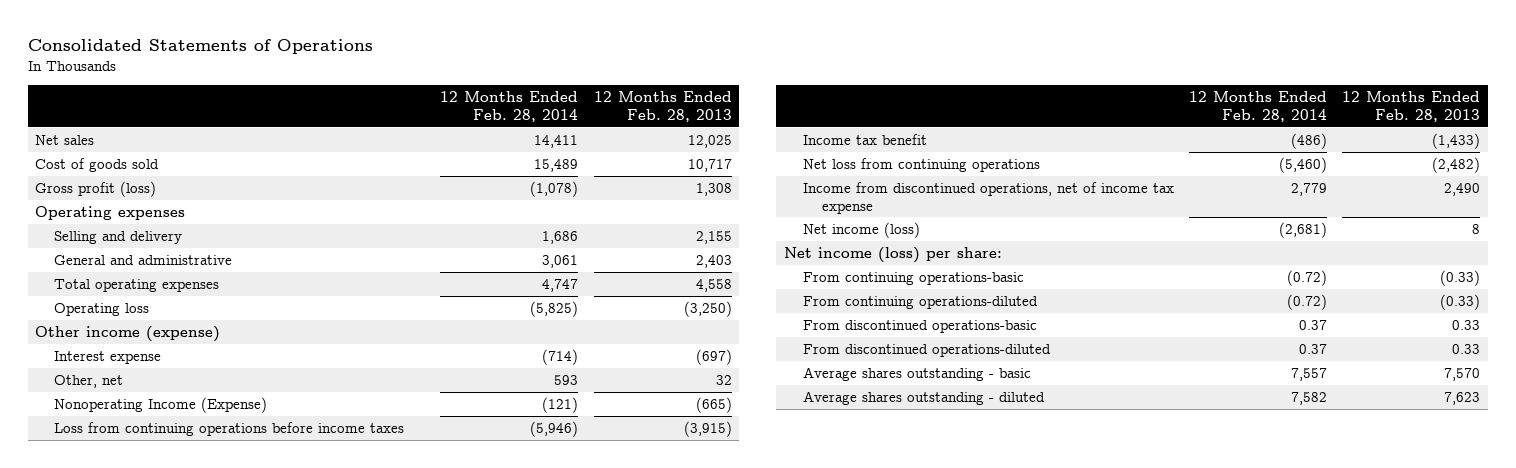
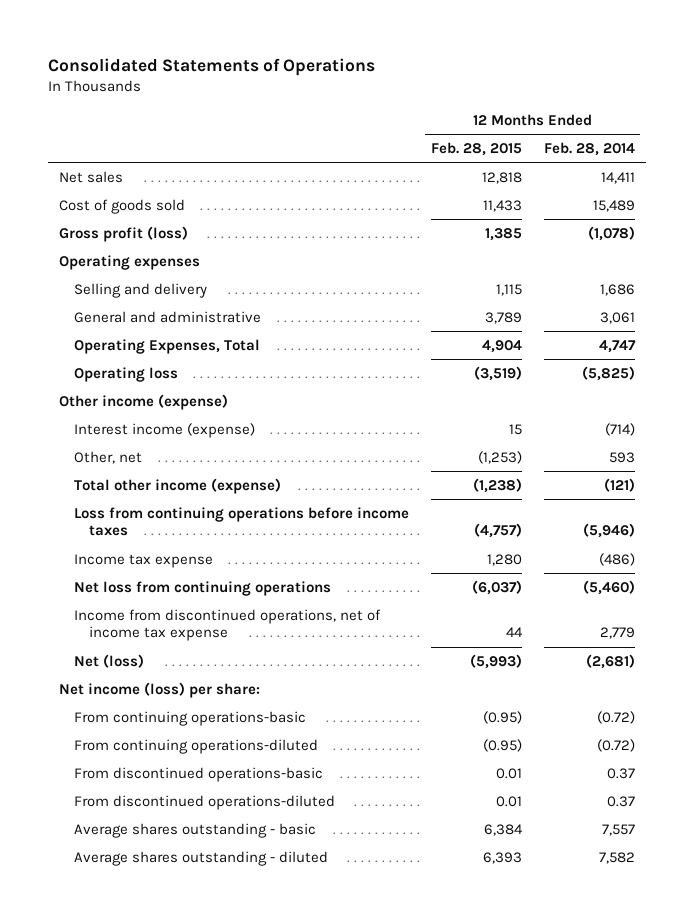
[593,91,732,122] 12 Months Ended Feb. 28, 2013 -> none
none -> [430,142,522,157] Feb. 28, 2015
[54,279,220,293] Total operating expenses -> [73,338,260,354] Operating Expenses, Total
[54,351,162,365] Interest expense -> [73,422,255,438] Interest income (expense)
[54,397,268,414] Nonoperating Income (Expense) -> [73,477,281,494] Total other income (expense)
[802,134,927,146] Income tax benefit -> [73,553,213,568] Income tax expense
[802,222,920,239] Net income (loss) -> [73,653,144,668] Net (loss)

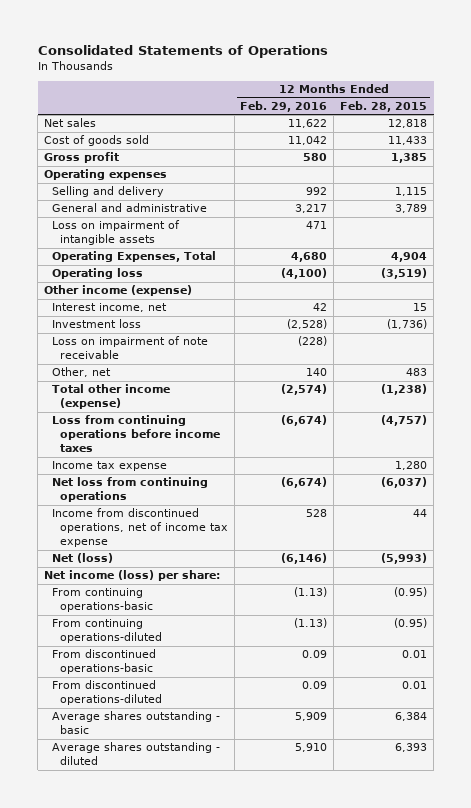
[543,142,635,157] Feb. 28, 2014 -> none
none -> [240,100,328,112] Feb. 29, 2016
[58,225,188,242] Gross profit (loss) -> [44,152,120,164] Gross profit
none -> [51,220,180,246] Loss on impairment of intangible assets
[73,422,255,438] Interest income (expense) -> [51,303,167,313] Interest income, net
none -> [51,319,141,329] Investment loss
none -> [51,336,208,360] Loss on impairment of note receivable
[477,450,522,464] (1,253) -> [406,368,428,377] 483

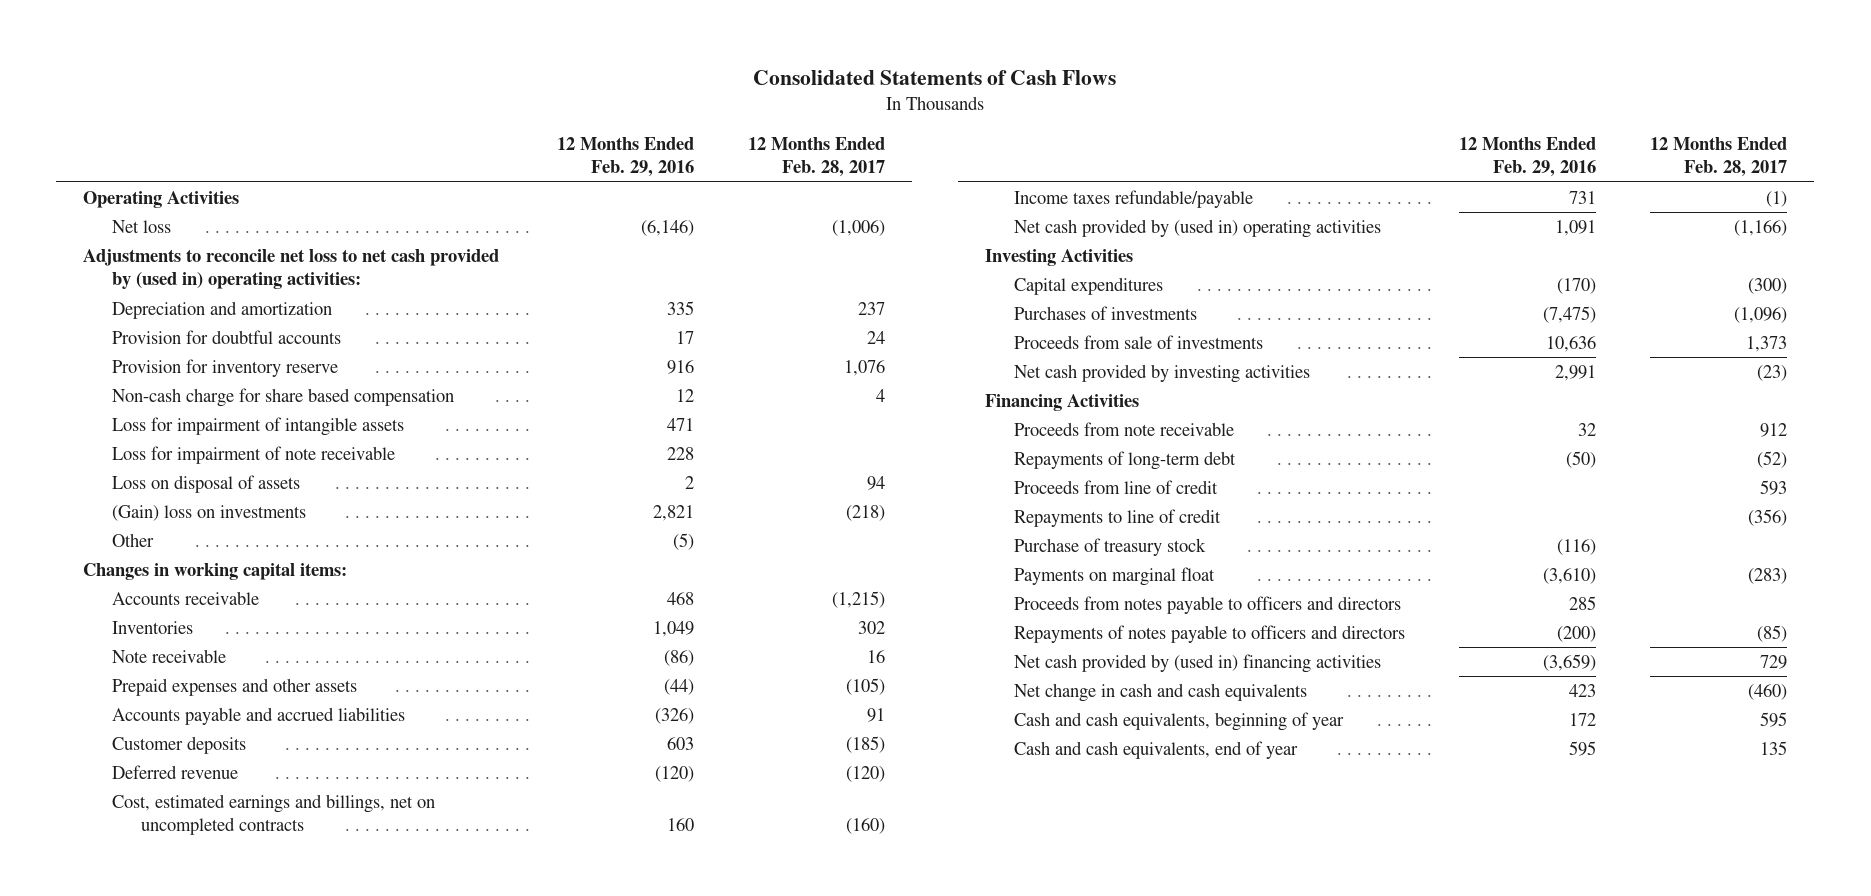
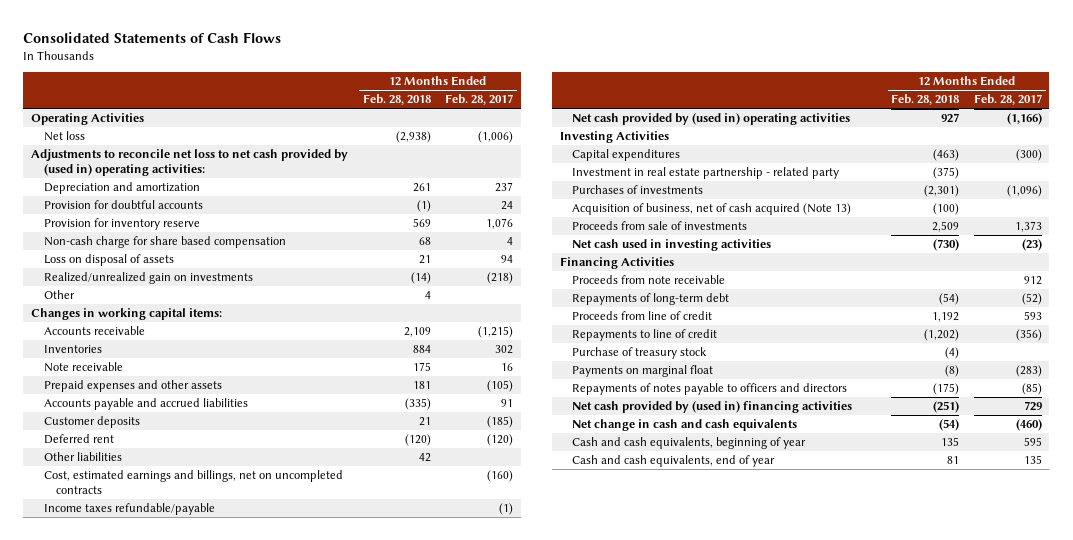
[557,136,695,178] 12 Months Ended Feb. 29, 2016 -> none
none -> [362,94,431,106] Feb. 28, 2018
[112,416,405,436] Loss for impairment of intangible assets -> none
[112,445,396,464] Loss for impairment of note receivable -> none
[112,504,307,521] (Gain) loss on investments -> [43,272,253,285] Realized/unrealized gain on investments
[112,764,239,779] Deferred revenue -> none
none -> [43,434,114,445] Deferred rent
none -> [43,452,122,462] Other liabilities
none -> [572,167,840,180] Investment in real estate partnership - related party
none -> [572,203,852,216] Acquisition of business, net of cash acquired (Note 13)
[1014,363,1311,383] Net cash provided by investing activities -> [572,239,772,252] Net cash used in investing activities
[1014,595,1402,614] Proceeds from notes payable to officers and directors -> none

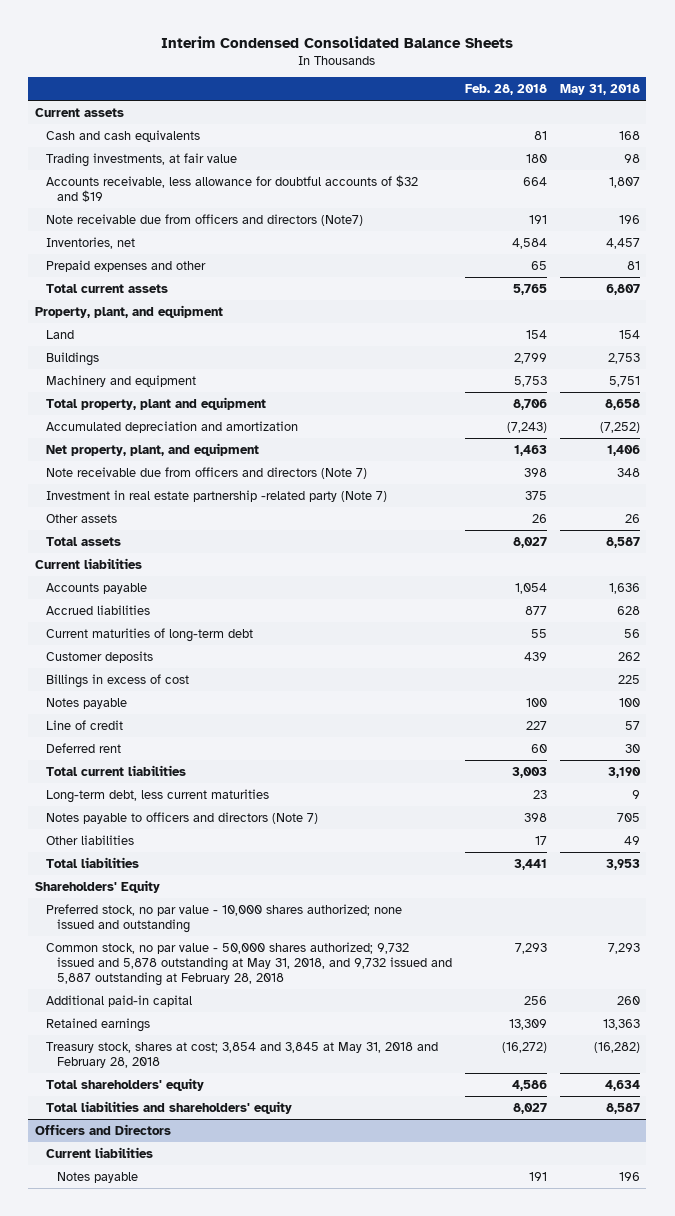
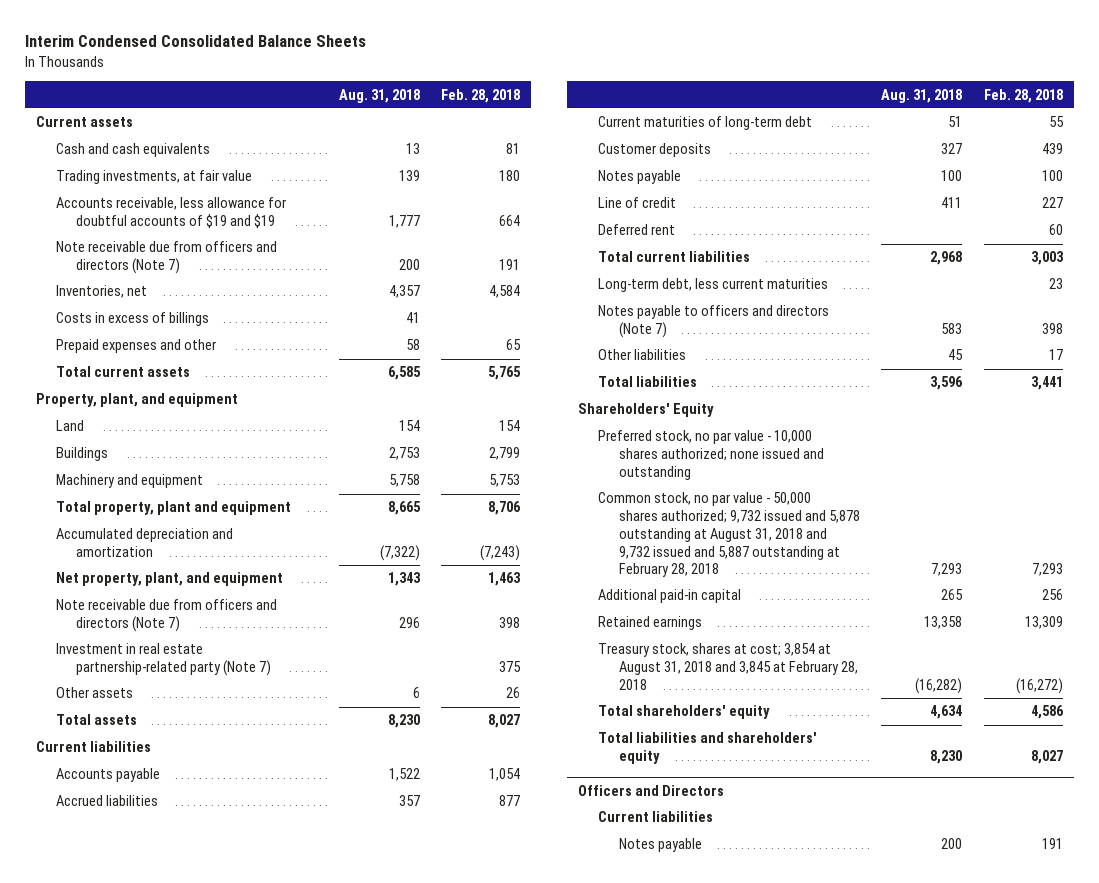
[559,83,640,95] May 31, 2018 -> none
none -> [338,88,420,103] Aug. 31, 2018
[45,174,418,202] Accounts receivable, less allowance for doubtful accounts of $32 and $19 -> [55,197,286,229] Accounts receivable, less allowance for doubtful accounts of $19 and $19
[45,213,363,226] Note receivable due from officers and directors (Note7) -> [55,241,277,275] Note receivable due from officers and directors (Note 7)
none -> [55,312,209,327] Costs in excess of billings
[45,489,387,502] Investment in real estate partnership -related party (Note 7) -> [55,643,271,677] Investment in real estate partnership-related party (Note 7)
[45,673,189,688] Billings in excess of cost -> none
[45,941,452,986] Common stock, no par value - 50,000 shares authorized; 9,732 issued and 5,878 outstanding at May 31, 2018, and 9,732 issued and 5,887 outstanding at February 28, 2018 -> [598,492,860,578] Common stock, no par value - 50,000 shares authorized; 9,732 issued and 5,878 outstanding at August 31, 2018 and 9,732 issued and 5,887 outstanding at February 28, 2018
[45,1041,438,1068] Treasury stock, shares at cost; 3,854 and 3,845 at May 31, 2018 and February 28, 2018 -> [598,643,858,690] Treasury stock, shares at cost; 3,854 at August 31, 2018 and 3,845 at February 28, 2018

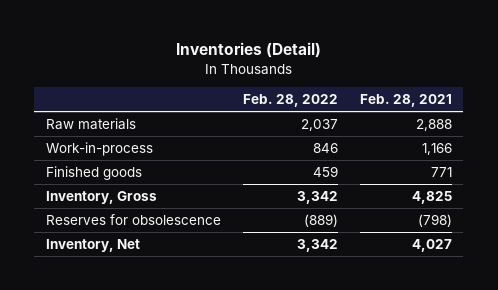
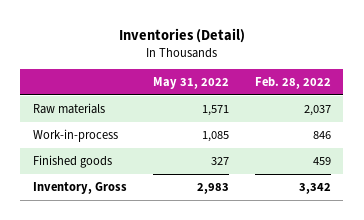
[360,94,453,108] Feb. 28, 2021 -> none
none -> [152,77,229,90] May 31, 2022
[45,213,221,225] Reserves for obsolescence -> none
[45,238,140,252] Inventory, Net -> none

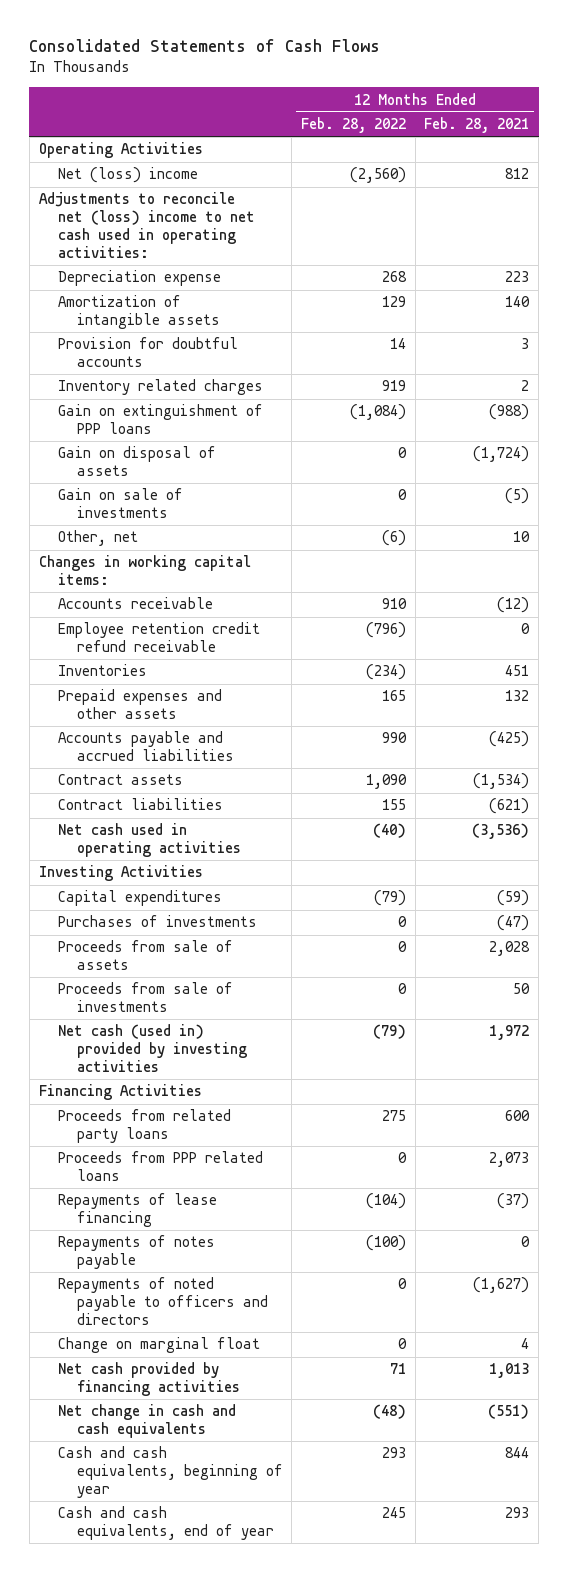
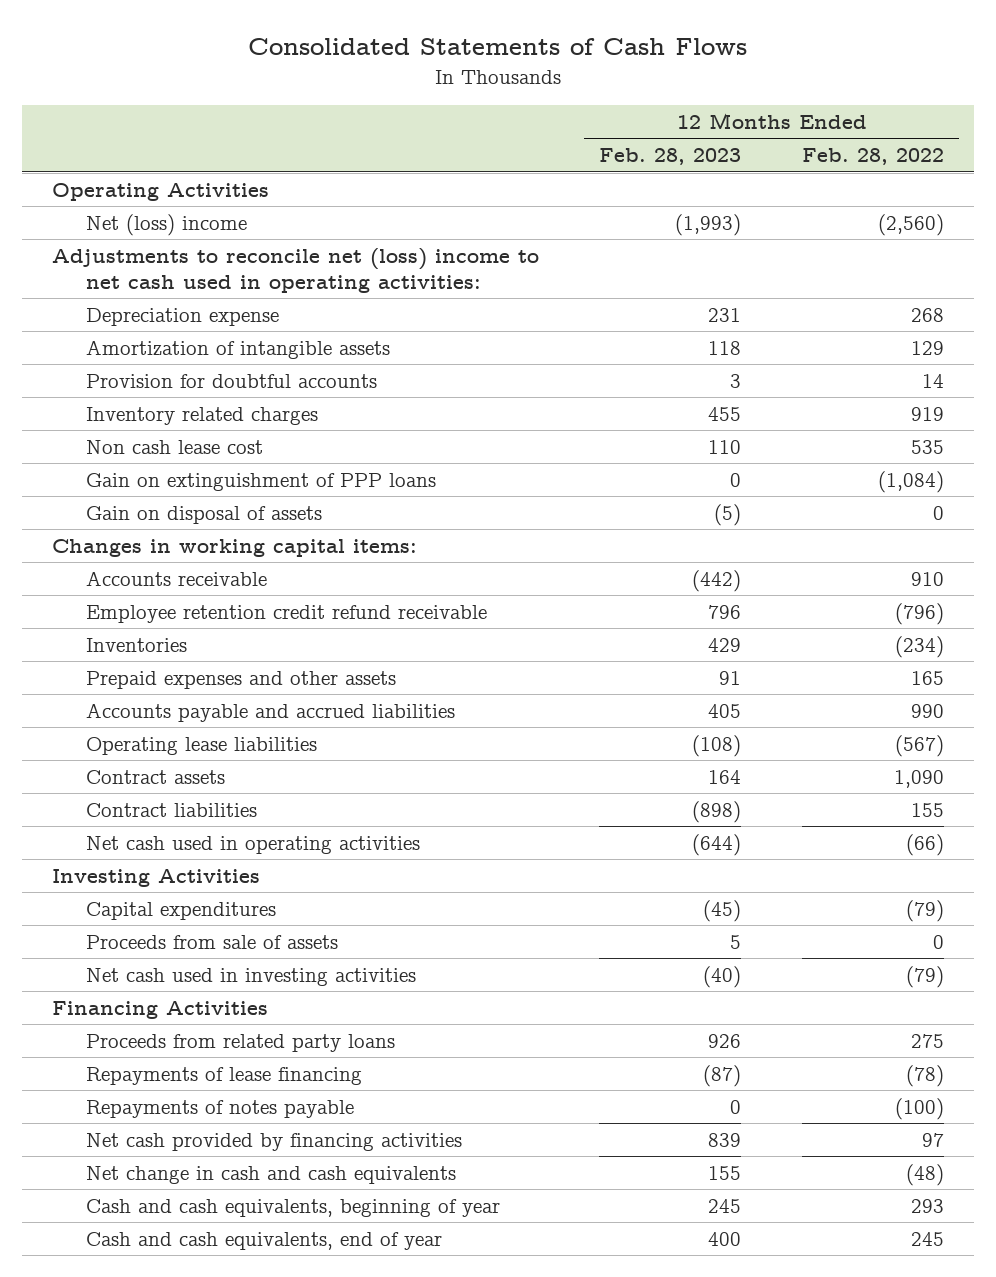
[424,117,530,134] Feb. 28, 2021 -> none
none -> [599,148,742,166] Feb. 28, 2023
none -> [85,440,263,455] Non cash lease cost
[57,488,183,519] Gain on sale of investments -> none
[57,530,138,547] Other, net -> none
none -> [85,737,317,756] Operating lease liabilities
[373,823,407,839] (40) -> [905,834,944,857] (66)
[57,915,257,928] Purchases of investments -> none
[57,982,233,1013] Proceeds from sale of investments -> none
[57,1024,247,1072] Net cash (used in) provided by investing activities -> [85,968,416,987] Net cash used in investing activities
[57,1151,263,1182] Proceeds from PPP related loans -> none
[366,1193,407,1210] (104) -> [905,1065,944,1088] (78)
[57,1277,268,1325] Repayments of noted payable to officers and directors -> none
[57,1337,260,1354] Change on marginal float -> none
[390,1363,407,1375] 71 -> [921,1133,944,1148] 97

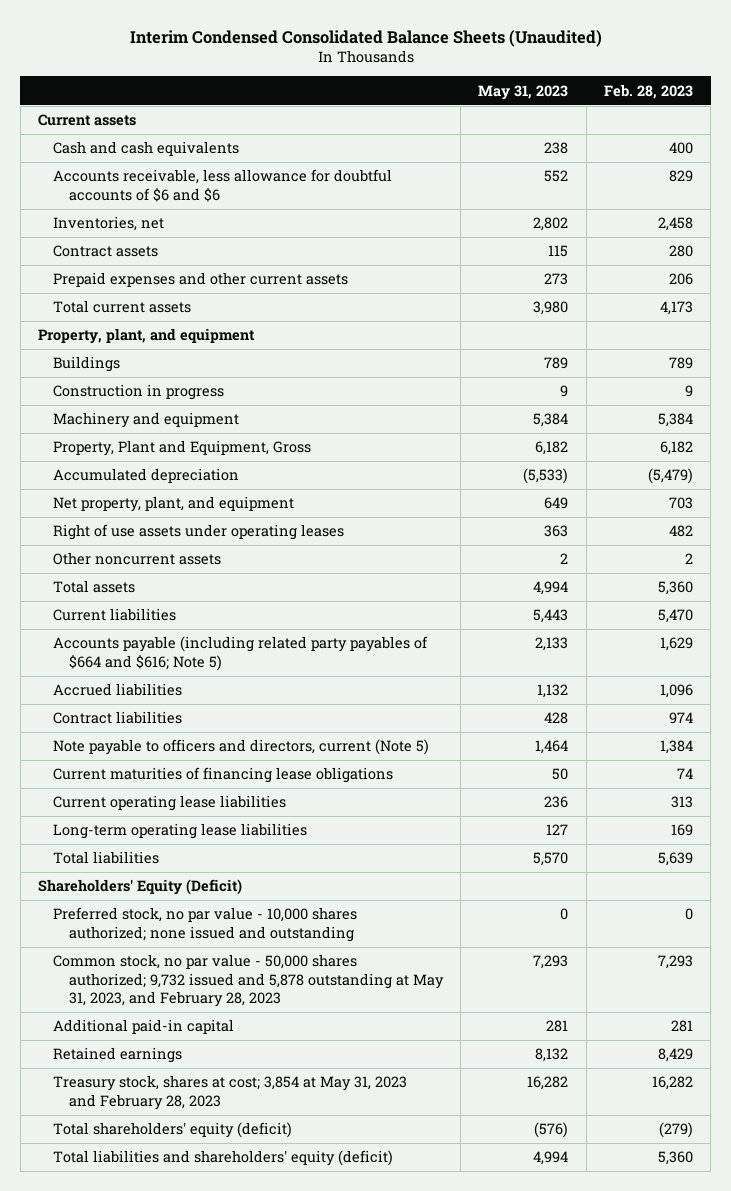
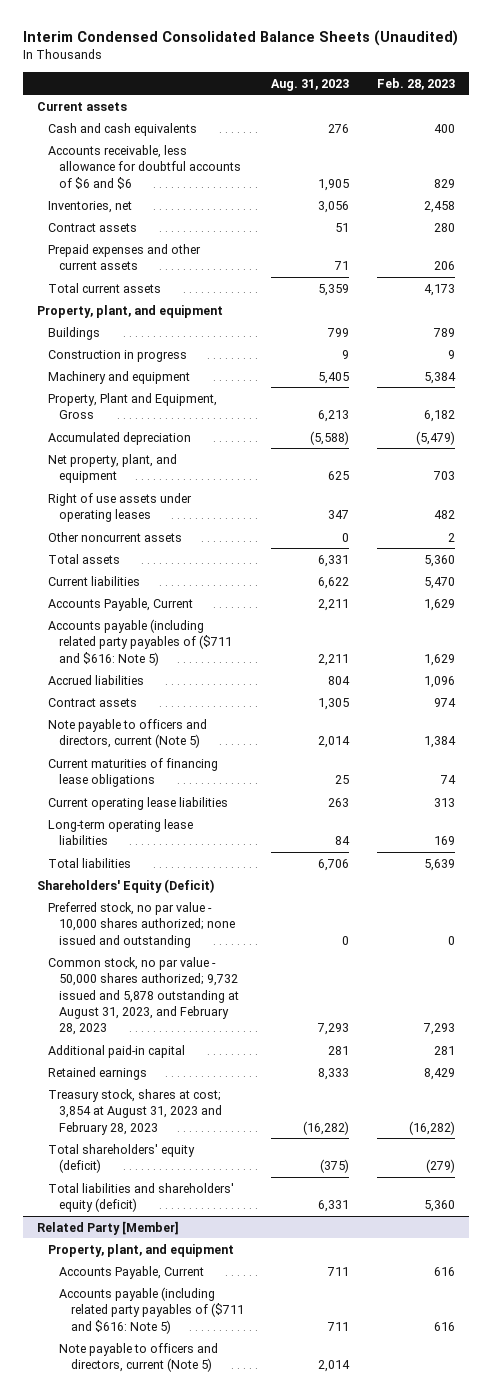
[478,84,569,100] May 31, 2023 -> none
none -> [271,78,350,91] Aug. 31, 2023
[53,636,429,671] Accounts payable (including related party payables of $664 and $616; Note 5) -> [47,597,193,611] Accounts Payable, Current
none -> [47,618,233,666] Accounts payable (including related party payables of ($711 and $616: Note 5)
[53,711,183,725] Contract liabilities -> [47,697,137,707] Contract assets
[53,954,444,1008] Common stock, no par value - 50,000 shares authorized; 9,732 issued and 5,878 outstanding at May 31, 2023, and February 28, 2023 -> [47,956,240,1036] Common stock, no par value - 50,000 shares authorized; 9,732 issued and 5,878 outstanding at August 31, 2023, and February 28, 2023
[53,1075,408,1110] Treasury stock, shares at cost; 3,854 at May 31, 2023 and February 28, 2023 -> [47,1088,223,1135] Treasury stock, shares at cost; 3,854 at August 31, 2023 and February 28, 2023
[651,1076,693,1091] 16,282 -> [409,1120,456,1135] (16,282)
none -> [36,1220,179,1235] Related Party [Member]
none -> [47,1243,234,1257] Property, plant, and equipment
none -> [59,1265,205,1279] Accounts Payable, Current
none -> [59,1286,244,1334] Accounts payable (including related party payables of ($711 and $616: Note 5)
none -> [59,1342,219,1373] Note payable to officers and directors, current (Note 5)

